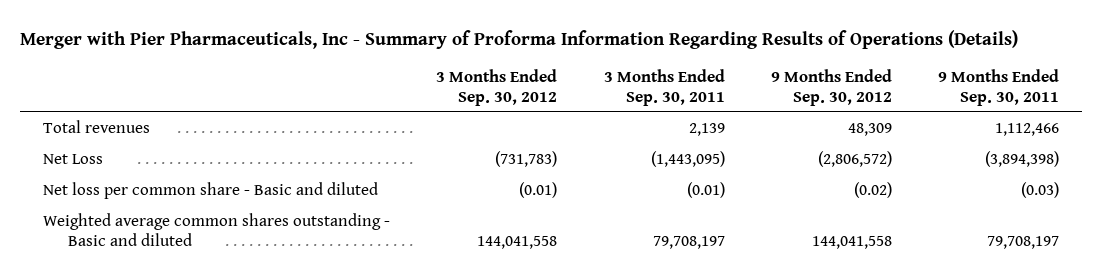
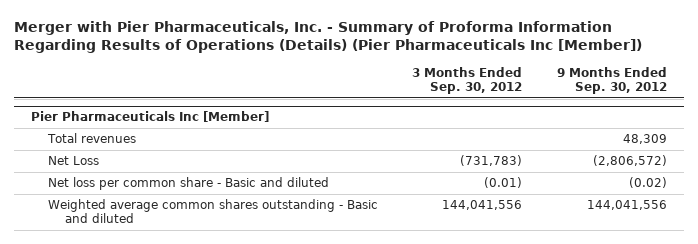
[20,30,1019,50] Merger with Pier Pharmaceuticals, Inc - Summary of Proforma Information Regarding Results of Operations (Details) -> [13,20,642,53] Merger with Pier Pharmaceuticals, Inc. - Summary of Proforma Information Regarding Results of Operations (Details) (Pier Pharmaceuticals Inc [Member])
[603,69,725,106] 3 Months Ended Sep. 30, 2011 -> none
[937,69,1059,106] 9 Months Ended Sep. 30, 2011 -> none
none -> [30,111,269,123] Pier Pharmaceuticals Inc [Member]
[477,235,558,249] 144,041,558 -> [442,200,523,211] 144,041,556
[811,235,892,249] 144,041,558 -> [586,200,667,211] 144,041,556

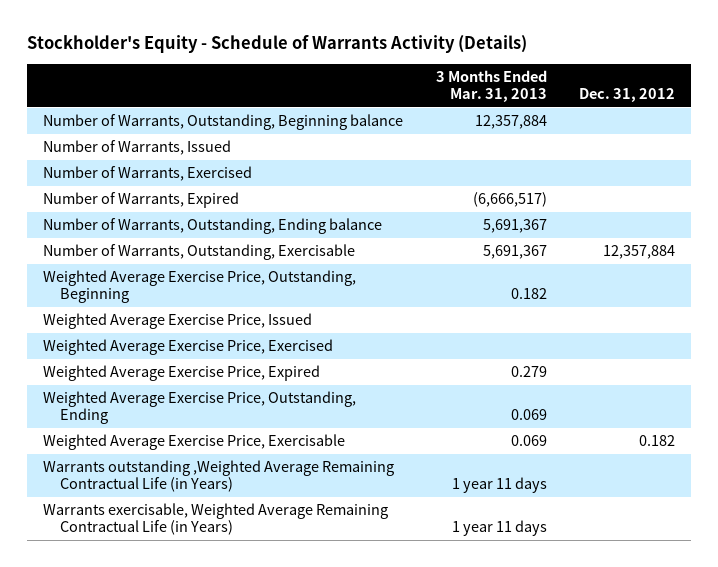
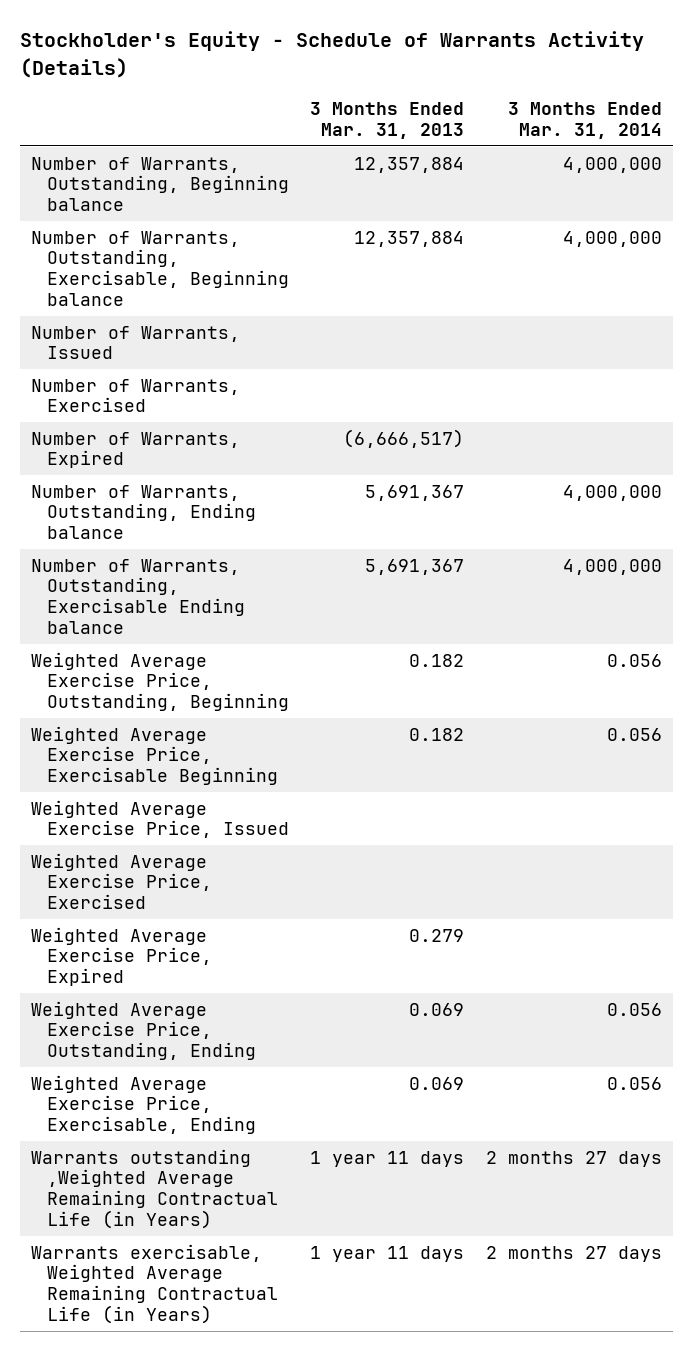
[579,87,676,102] Dec. 31, 2012 -> none
none -> [508,102,663,139] 3 Months Ended Mar. 31, 2014
none -> [30,230,289,306] Number of Warrants, Outstanding, Exercisable, Beginning balance
[43,244,356,261] Number of Warrants, Outstanding, Exercisable -> [30,558,245,634] Number of Warrants, Outstanding, Exercisable Ending balance
none -> [30,725,278,786] Weighted Average Exercise Price, Exercisable Beginning
[43,434,346,451] Weighted Average Exercise Price, Exercisable -> [30,1074,256,1135] Weighted Average Exercise Price, Exercisable, Ending

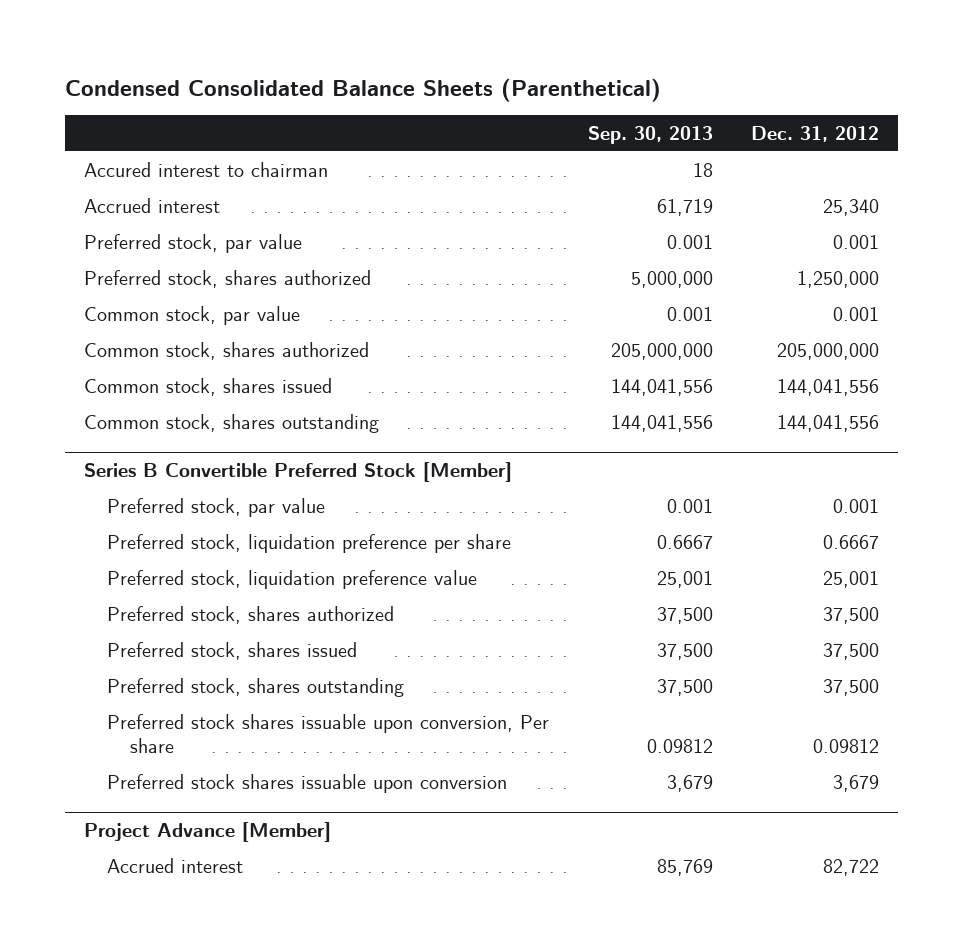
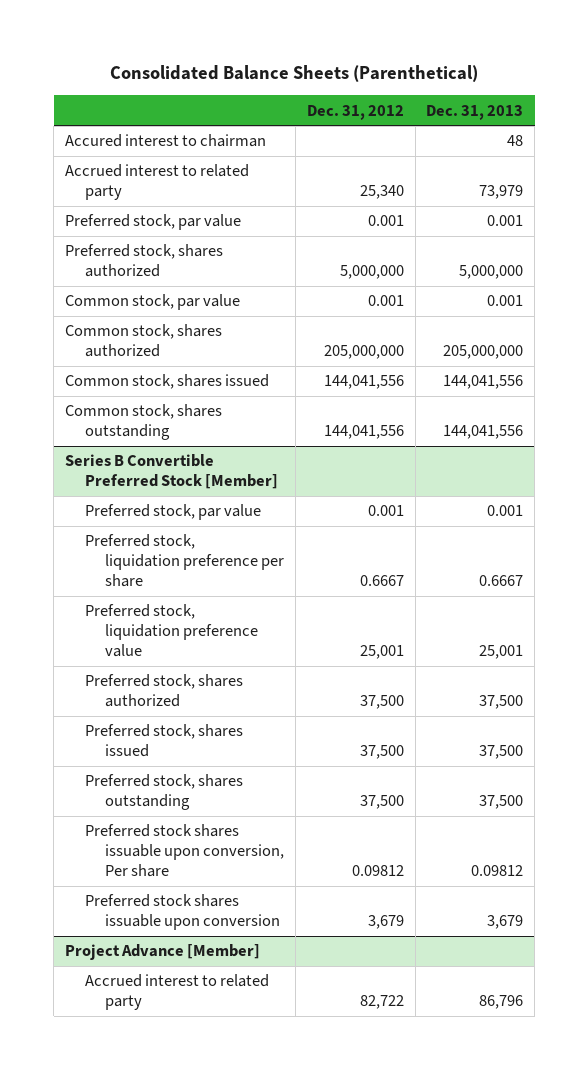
[65,77,662,102] Condensed Consolidated Balance Sheets (Parenthetical) -> [110,64,479,82] Consolidated Balance Sheets (Parenthetical)
[587,125,713,144] Sep. 30, 2013 -> none
none -> [426,104,524,120] Dec. 31, 2013
[84,197,221,213] Accrued interest -> [64,164,249,201] Accrued interest to related party
[796,270,879,288] 1,250,000 -> [339,265,404,280] 5,000,000
[107,857,244,873] Accrued interest -> [85,974,270,1011] Accrued interest to related party

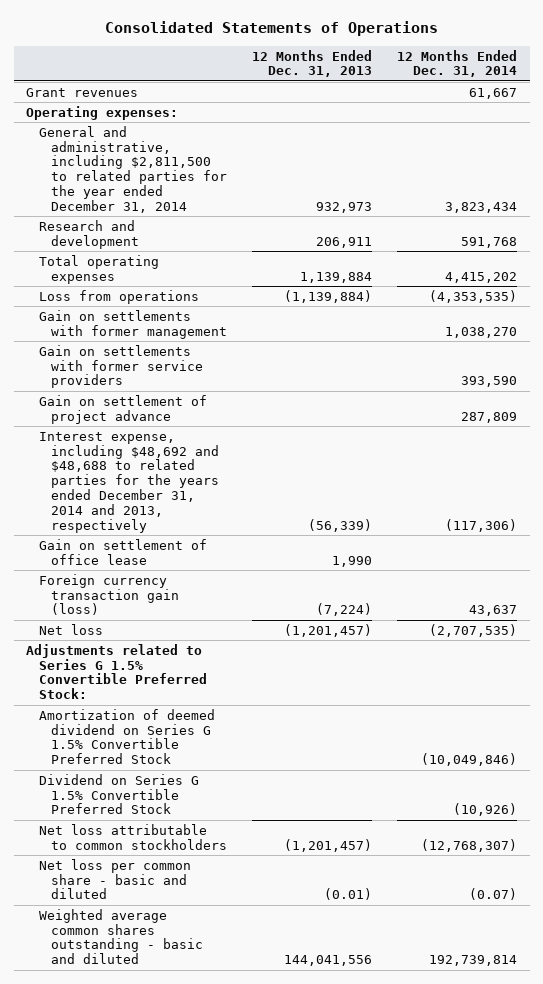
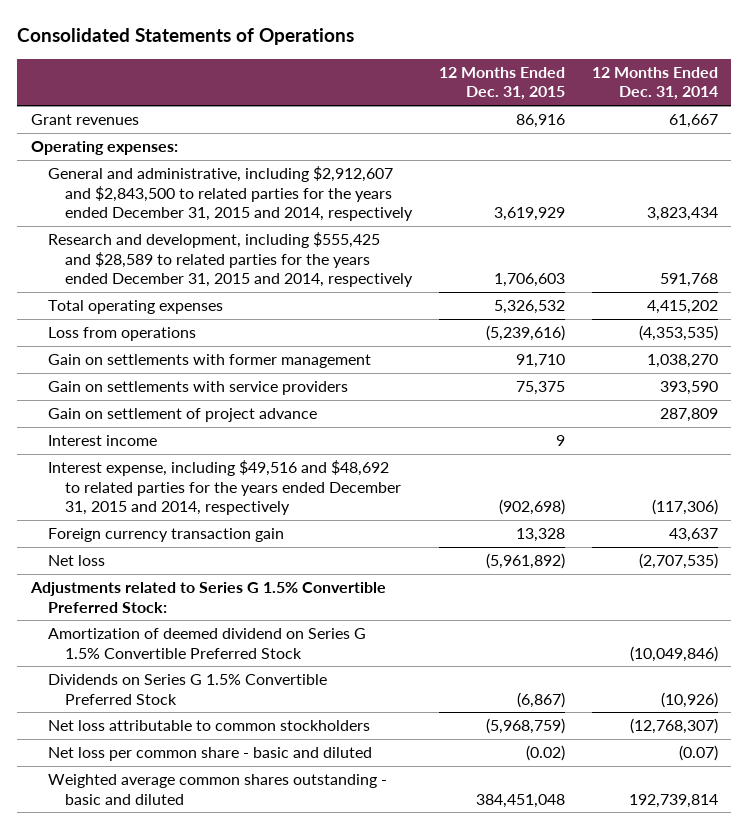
[252,49,373,78] 12 Months Ended Dec. 31, 2013 -> none
none -> [438,67,565,101] 12 Months Ended Dec. 31, 2015
[38,125,228,213] General and administrative, including $2,811,500 to related parties for the year ended December 31, 2014 -> [47,166,414,221] General and administrative, including $2,912,607 and $2,843,500 to related parties for the years ended December 31, 2015 and 2014, respectively
[38,219,140,249] Research and development -> [47,232,414,287] Research and development, including $555,425 and $28,589 to related parties for the years ended December 31, 2015 and 2014, respectively
[38,344,204,389] Gain on settlements with former service providers -> [47,381,348,396] Gain on settlements with service providers
[38,538,207,565] Gain on settlement of office lease -> none
none -> [47,435,157,447] Interest income
[38,431,220,533] Interest expense, including $48,692 and $48,688 to related parties for the years ended December 31, 2014 and 2013, respectively -> [47,460,402,515] Interest expense, including $49,516 and $48,692 to related parties for the years ended December 31, 2015 and 2014, respectively
[38,573,180,616] Foreign currency transaction gain (loss) -> [47,528,284,543] Foreign currency transaction gain
[38,773,199,815] Dividend on Series G 1.5% Convertible Preferred Stock -> [47,674,327,705] Dividends on Series G 1.5% Convertible Preferred Stock

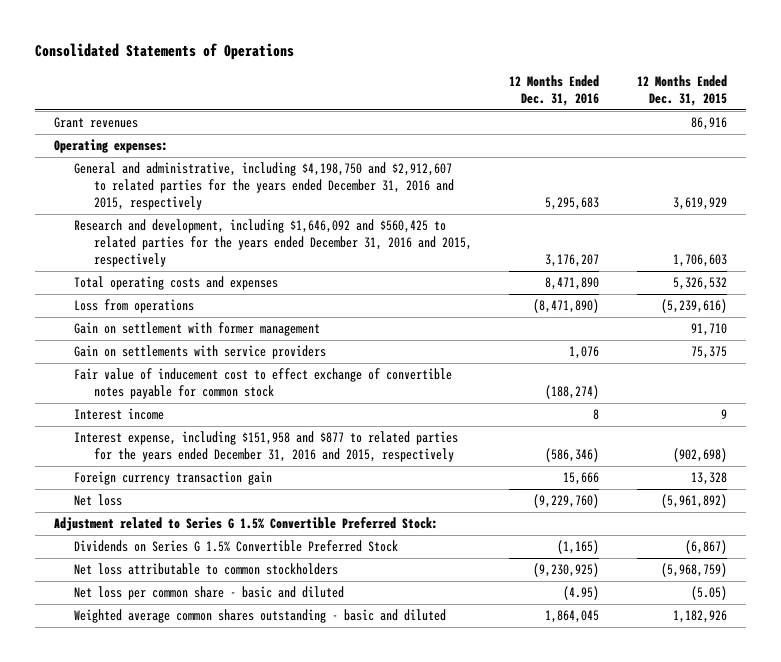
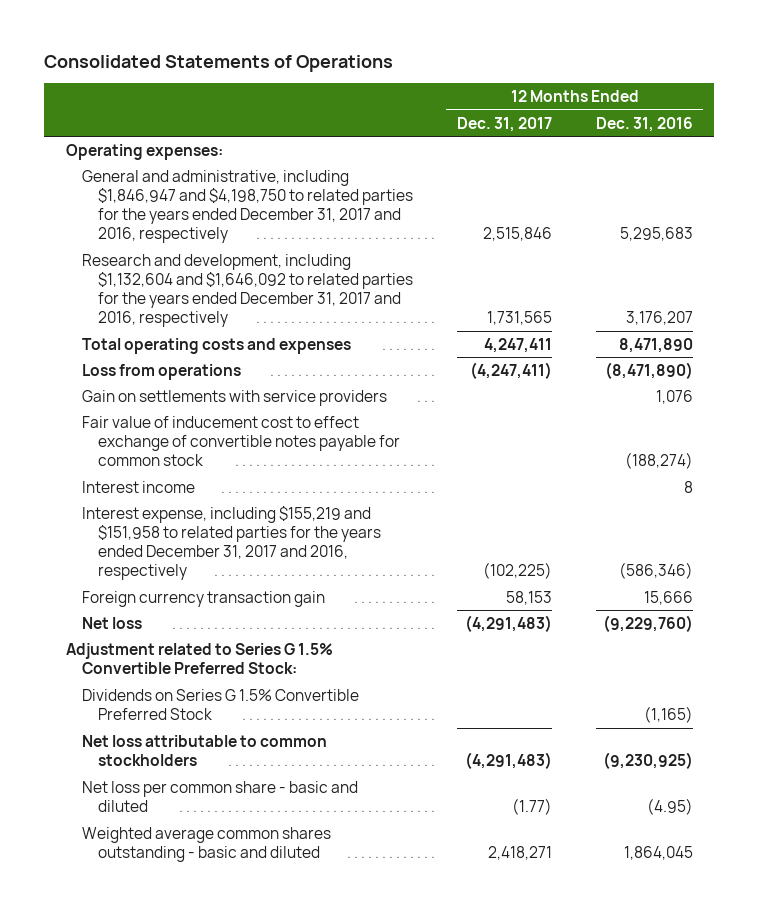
[637,75,728,106] 12 Months Ended Dec. 31, 2015 -> none
none -> [456,116,552,132] Dec. 31, 2017
[53,117,138,129] Grant revenues -> none
[73,162,454,210] General and administrative, including $4,198,750 and $2,912,607 to related parties for the years ended December 31, 2016 and 2015, respectively -> [81,169,414,244] General and administrative, including $1,846,947 and $4,198,750 to related parties for the years ended December 31, 2017 and 2016, respectively
[73,219,472,267] Research and development, including $1,646,092 and $560,425 to related parties for the years ended December 31, 2016 and 2015, respectively -> [81,253,414,328] Research and development, including $1,132,604 and $1,646,092 to related parties for the years ended December 31, 2017 and 2016, respectively
[73,322,320,337] Gain on settlement with former management -> none
[73,431,458,463] Interest expense, including $151,958 and $877 to related parties for the years ended December 31, 2016 and 2015, respectively -> [81,505,382,581] Interest expense, including $155,219 and $151,958 to related parties for the years ended December 31, 2017 and 2016, respectively

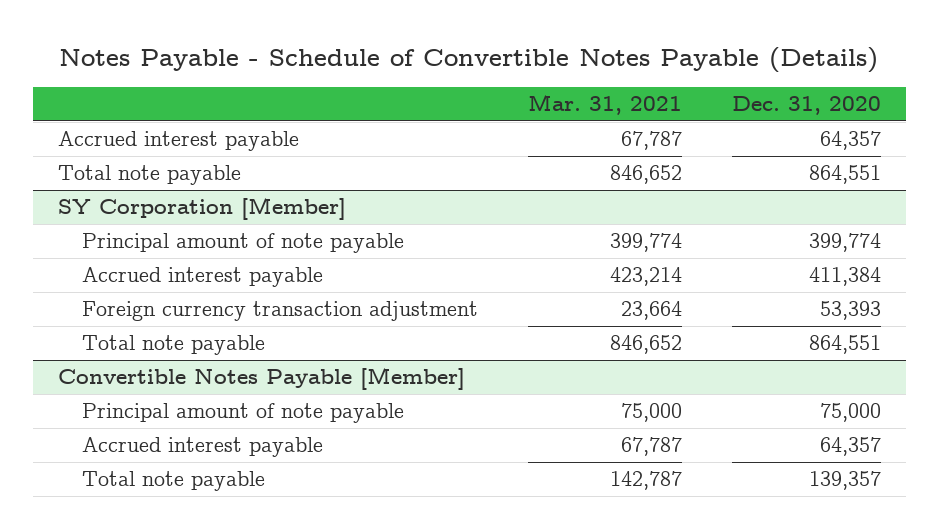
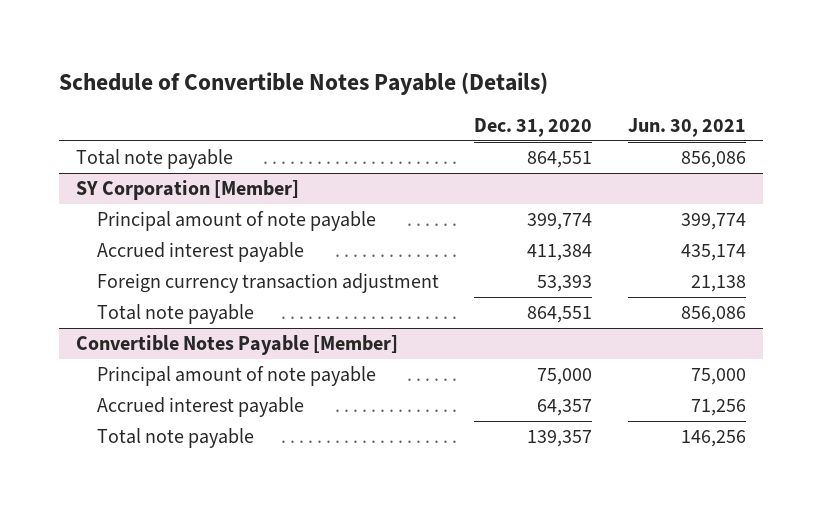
[59,46,879,73] Notes Payable - Schedule of Convertible Notes Payable (Details) -> [58,72,548,96] Schedule of Convertible Notes Payable (Details)
[527,94,682,116] Mar. 31, 2021 -> none
none -> [627,118,746,138] Jun. 30, 2021
[57,131,299,152] Accrued interest payable -> none

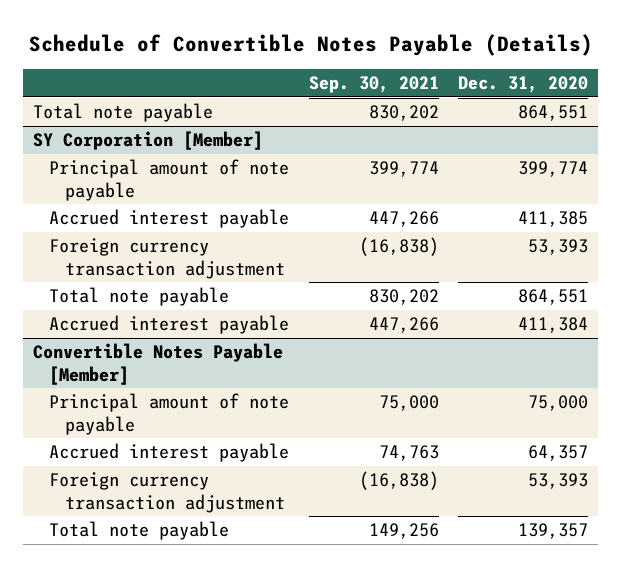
[627,118,746,138] Jun. 30, 2021 -> none
none -> [308,75,439,93] Sep. 30, 2021
none -> [49,209,290,229] Accrued interest payable
[97,241,305,262] Accrued interest payable -> [49,315,290,335] Accrued interest payable
none -> [49,472,286,513] Foreign currency transaction adjustment

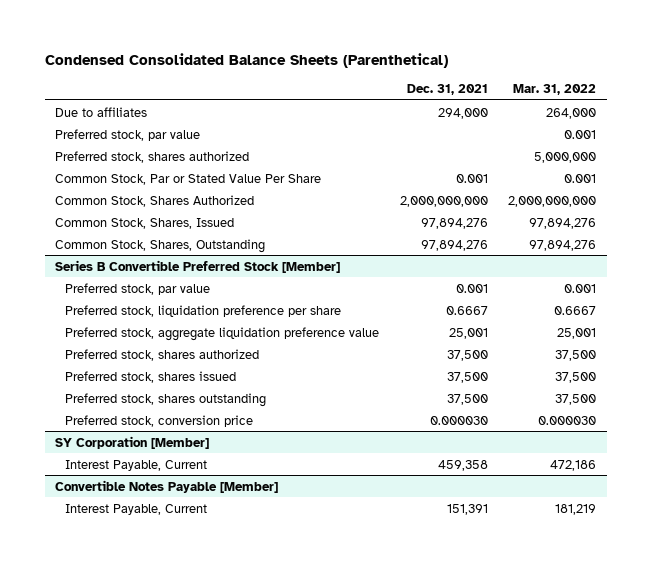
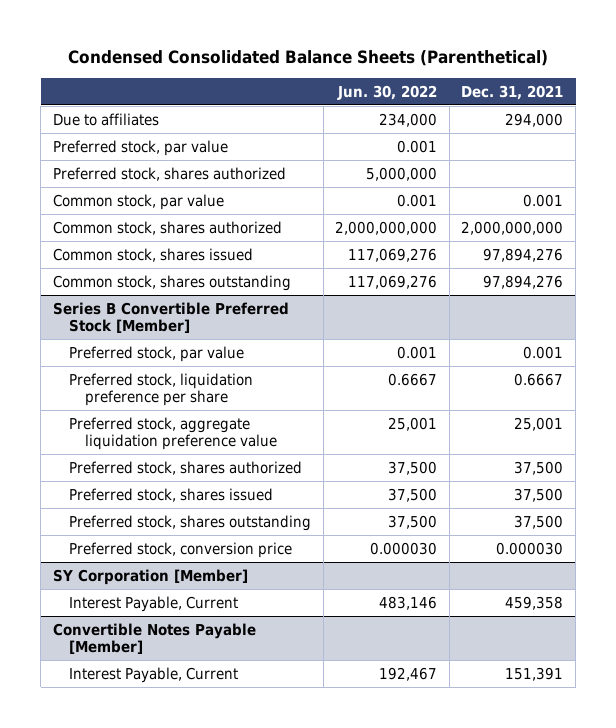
[513,84,597,96] Mar. 31, 2022 -> none
none -> [337,84,438,100] Jun. 30, 2022
[54,173,321,185] Common Stock, Par or Stated Value Per Share -> [53,193,225,210] Common stock, par value
[54,194,254,207] Common Stock, Shares Authorized -> [53,220,283,235] Common stock, shares authorized
[54,217,234,229] Common Stock, Shares, Issued -> [53,247,254,262] Common stock, shares issued
[54,238,265,253] Common Stock, Shares, Outstanding -> [53,274,292,291] Common stock, shares outstanding

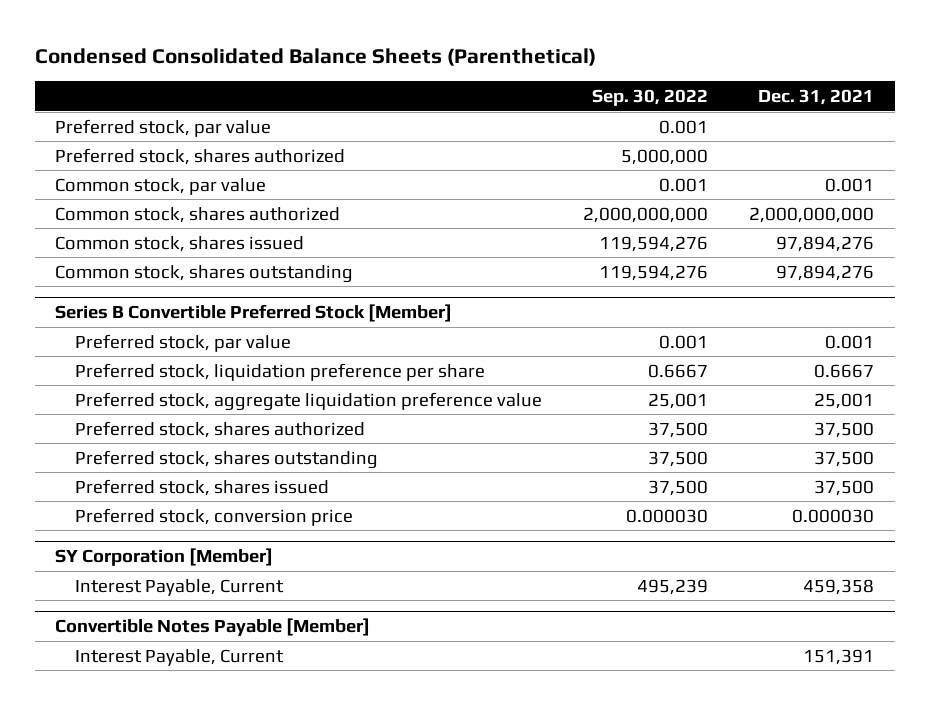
[337,84,438,100] Jun. 30, 2022 -> none
none -> [592,89,709,107] Sep. 30, 2022
[53,112,160,126] Due to affiliates -> none
[68,487,273,502] Preferred stock, shares issued -> [75,478,330,496] Preferred stock, shares issued

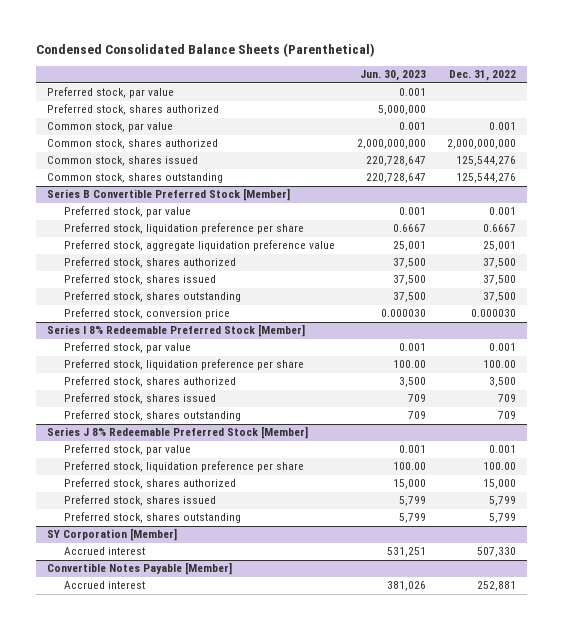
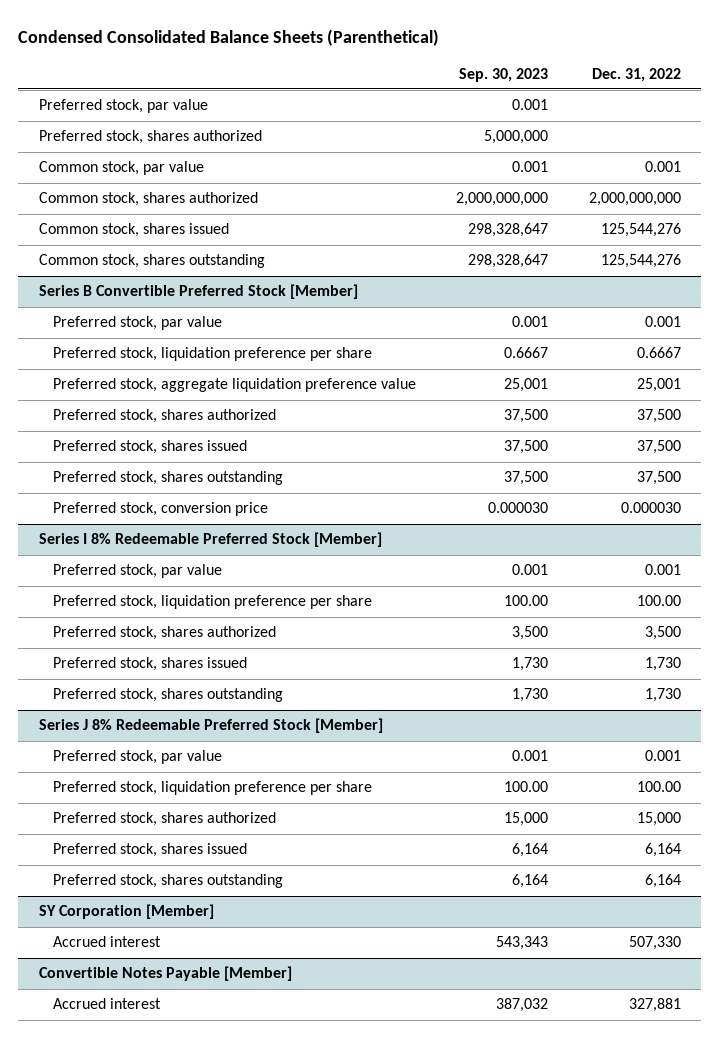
[359,70,426,82] Jun. 30, 2023 -> none
none -> [459,67,549,82] Sep. 30, 2023
[498,394,517,403] 709 -> [644,657,681,672] 1,730
[498,411,517,420] 709 -> [644,688,681,703] 1,730
[489,496,517,507] 5,799 -> [644,843,681,858] 6,164
[489,513,517,524] 5,799 -> [644,874,681,889] 6,164
[477,581,517,592] 252,881 -> [628,998,681,1013] 327,881

